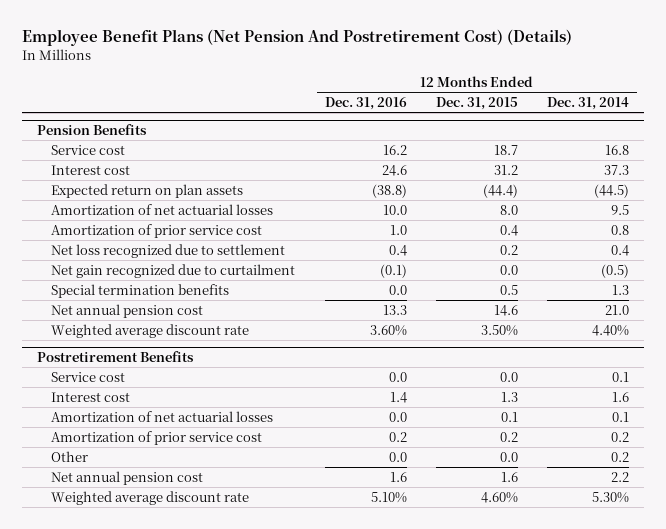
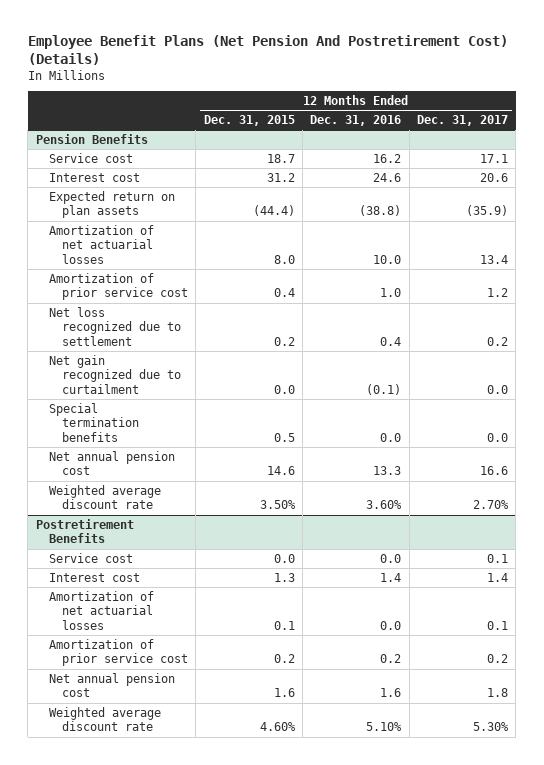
[547,97,630,111] Dec. 31, 2014 -> none
none -> [417,115,509,127] Dec. 31, 2017
[51,450,89,462] Other -> none

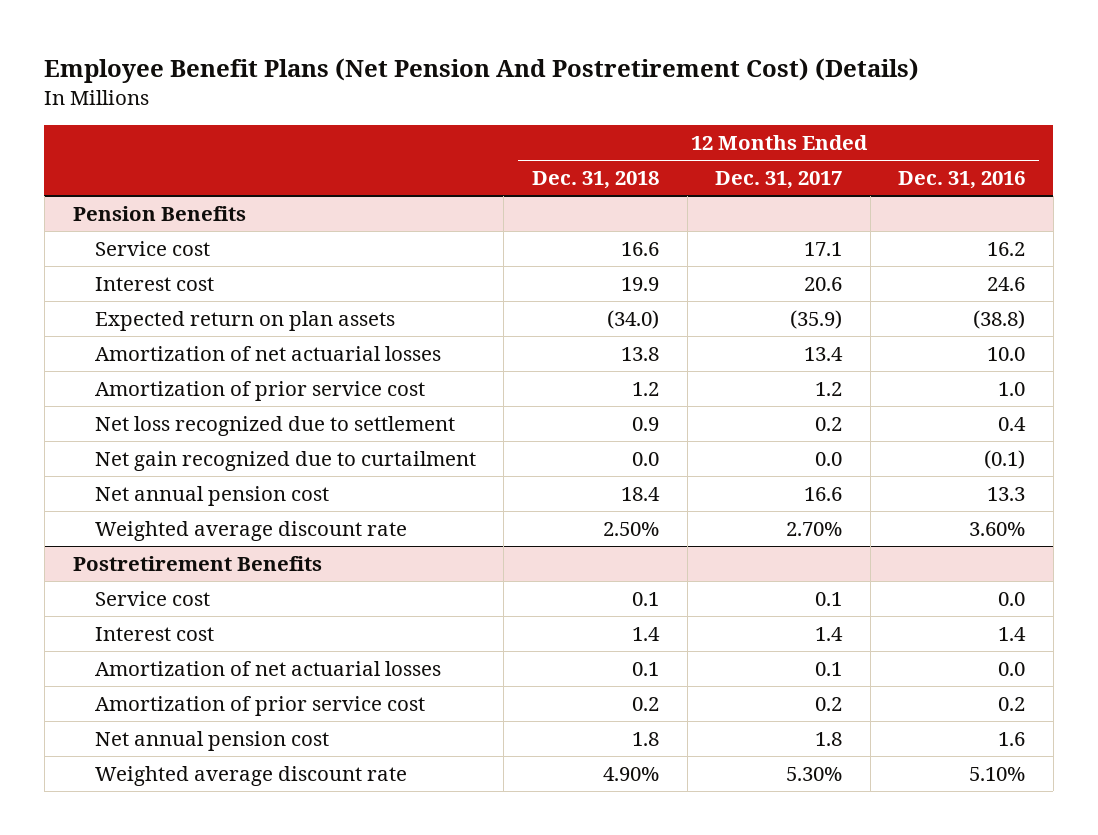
[203,115,295,127] Dec. 31, 2015 -> none
none -> [531,171,659,190] Dec. 31, 2018
[48,402,139,442] Special termination benefits -> none

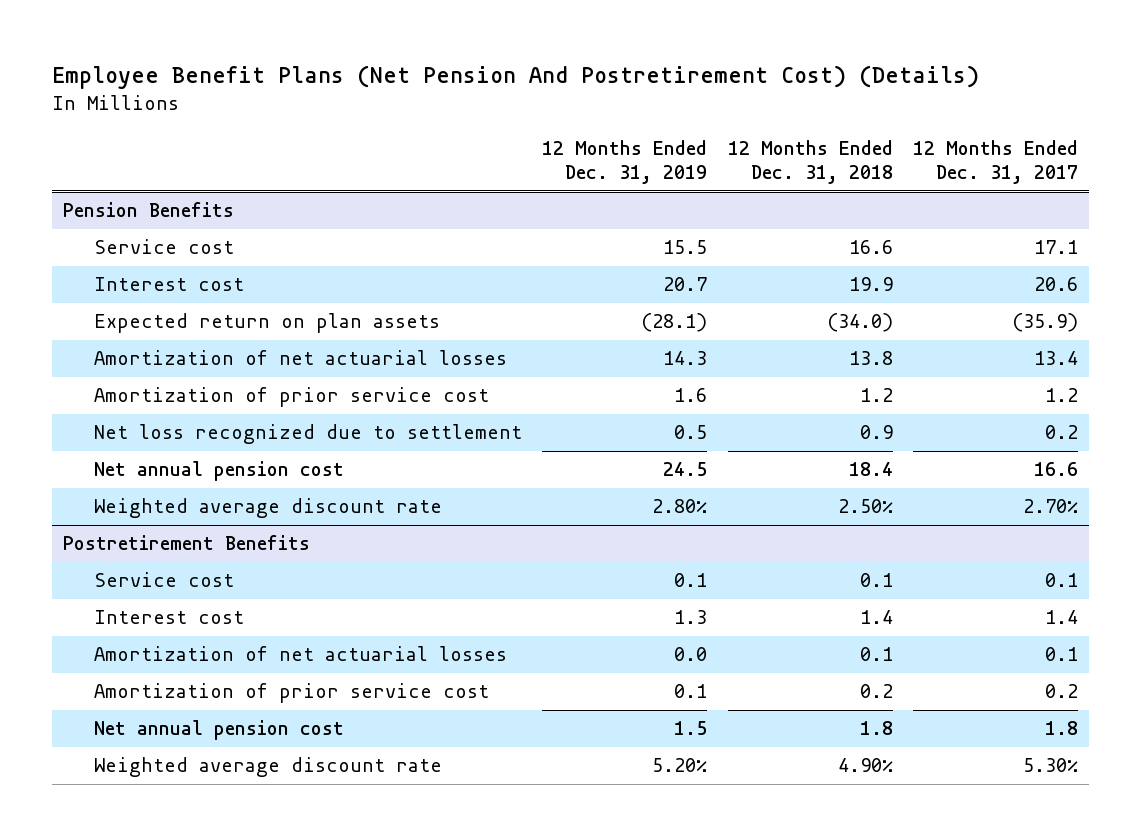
[898,171,1026,190] Dec. 31, 2016 -> none
none -> [542,139,708,185] 12 Months Ended Dec. 31, 2019
[94,450,476,471] Net gain recognized due to curtailment -> none

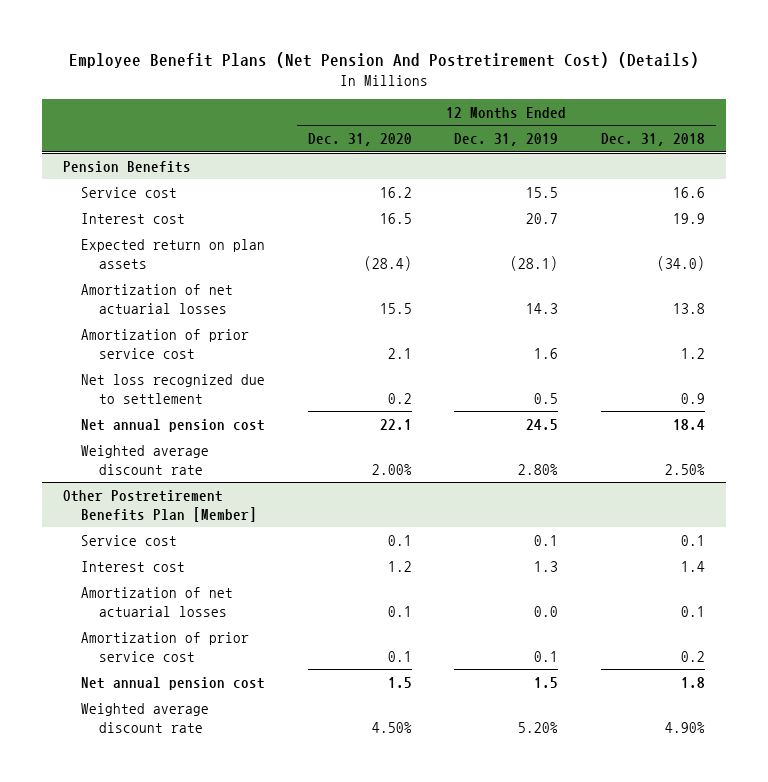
[913,139,1079,185] 12 Months Ended Dec. 31, 2017 -> none
none -> [307,133,412,147] Dec. 31, 2020
[62,535,310,551] Postretirement Benefits -> [63,489,258,522] Other Postretirement Benefits Plan [Member]

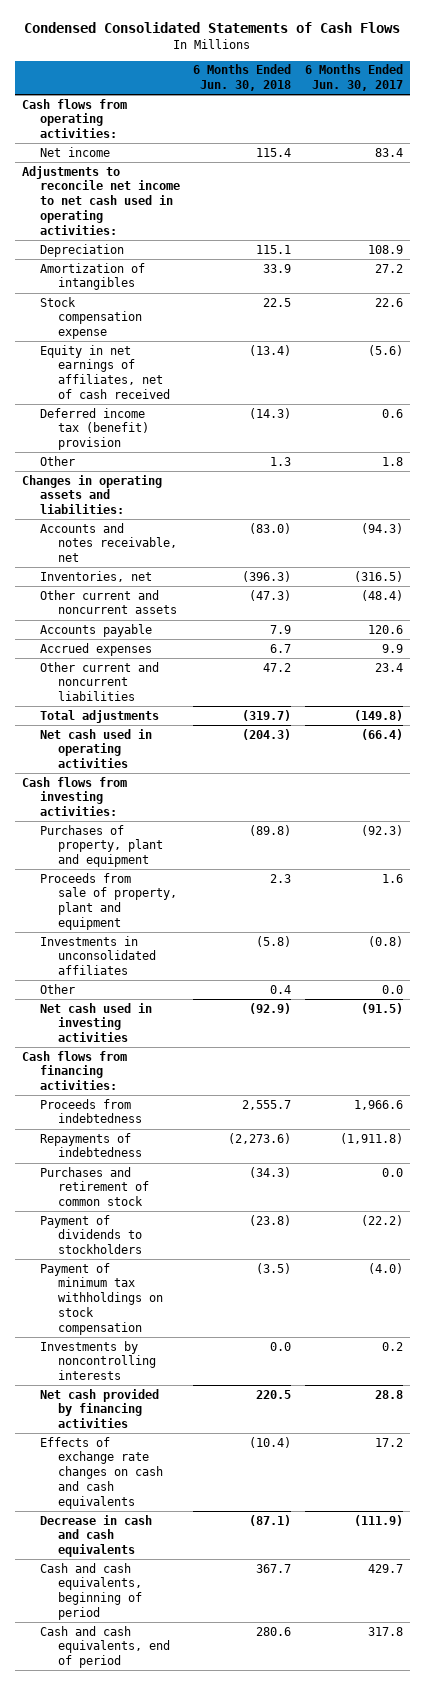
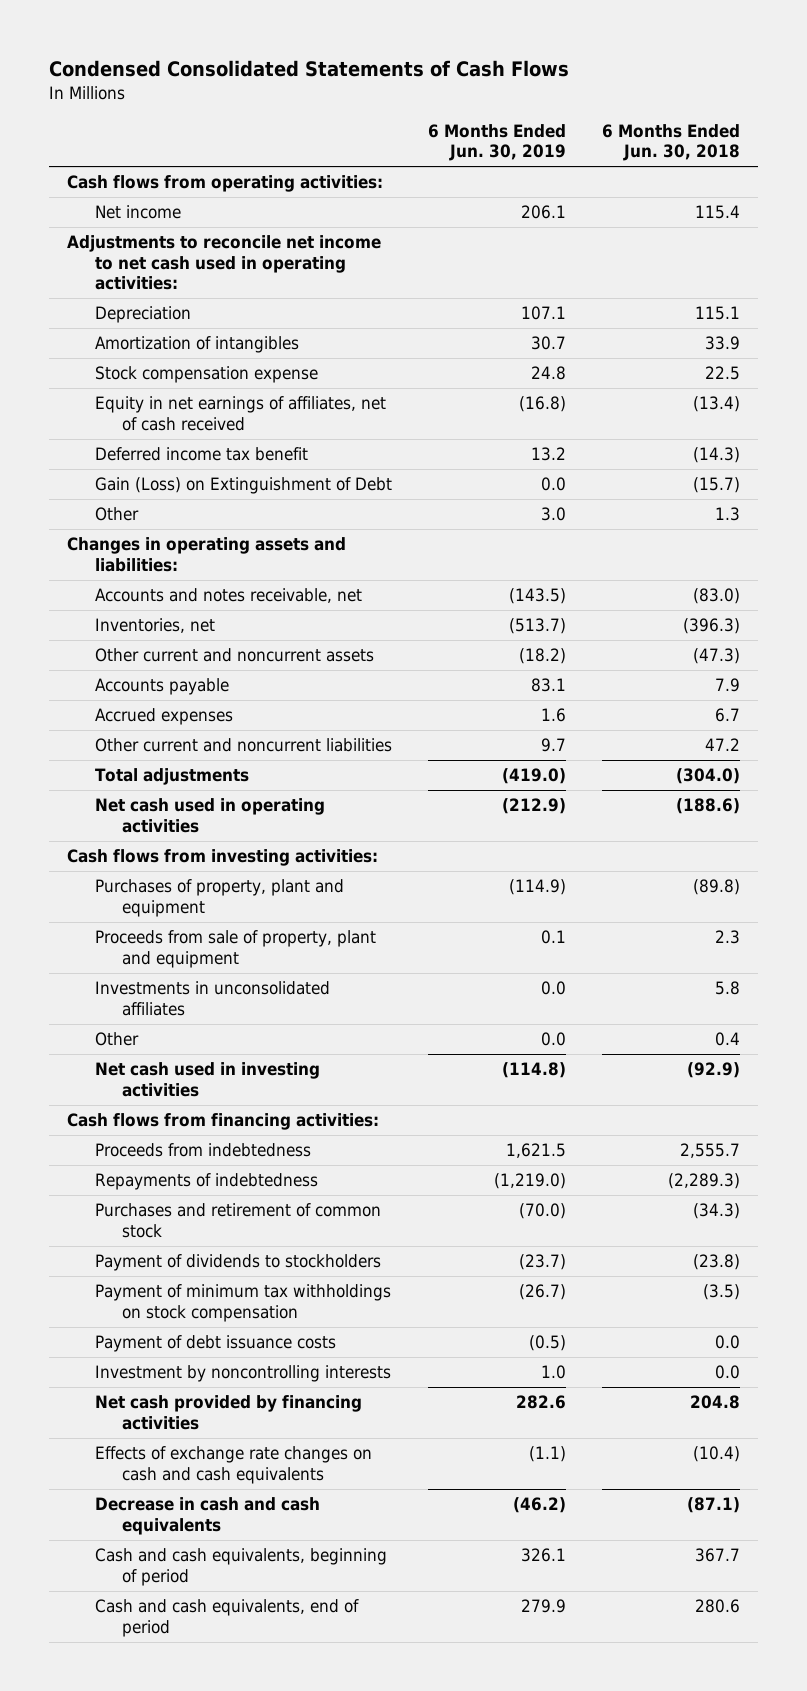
[304,64,403,92] 6 Months Ended Jun. 30, 2017 -> none
none -> [427,124,566,162] 6 Months Ended Jun. 30, 2019
[39,407,149,451] Deferred income tax (benefit) provision -> [94,447,308,462] Deferred income tax benefit
none -> [94,477,392,495] Gain (Loss) on Extinguishment of Debt
[242,709,292,721] (319.7) -> [675,768,740,785] (304.0)
[242,728,292,740] (204.3) -> [675,798,740,815] (188.6)
[256,935,292,947] (5.8) -> [714,981,740,996] 5.8
[228,1132,292,1144] (2,273.6) -> [667,1173,740,1190] (2,289.3)
none -> [94,1335,336,1353] Payment of debt issuance costs
[39,1340,156,1381] Investments by noncontrolling interests -> [94,1365,391,1383] Investment by noncontrolling interests
[256,1389,292,1399] 220.5 -> [689,1395,740,1410] 204.8

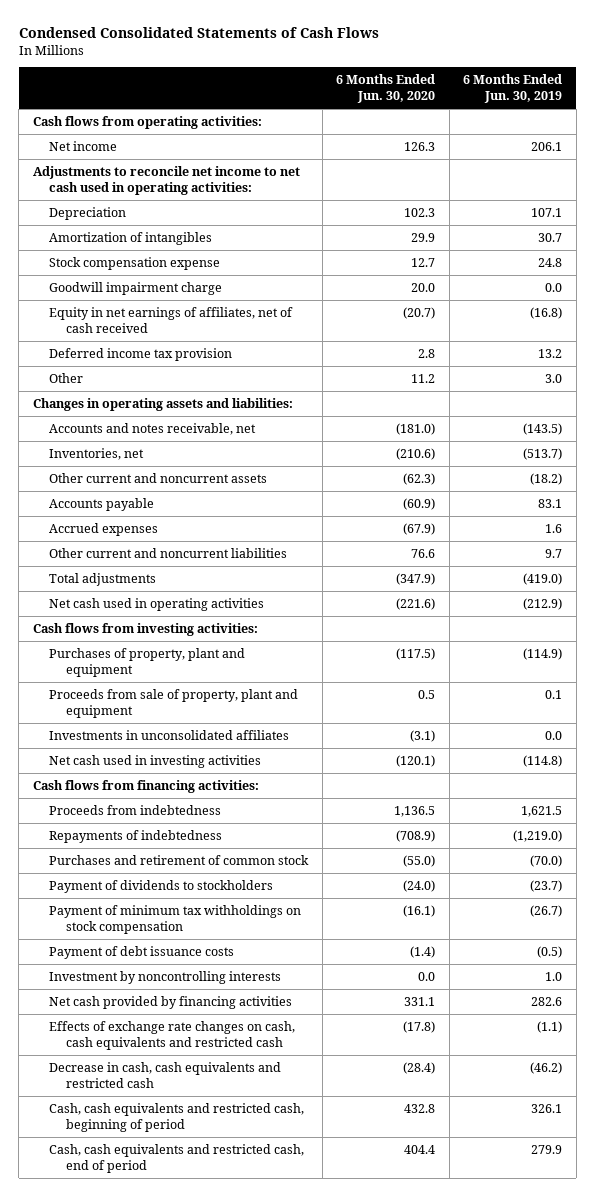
[601,124,740,162] 6 Months Ended Jun. 30, 2018 -> none
none -> [336,74,436,103] 6 Months Ended Jun. 30, 2020
none -> [49,282,223,296] Goodwill impairment charge
[94,477,392,495] Gain (Loss) on Extinguishment of Debt -> none
[94,447,308,462] Deferred income tax benefit -> [49,348,233,362] Deferred income tax provision
[94,1032,139,1047] Other -> none
[94,1446,372,1484] Effects of exchange rate changes on cash and cash equivalents -> [49,1021,296,1050] Effects of exchange rate changes on cash, cash equivalents and restricted cash
[94,1497,320,1535] Decrease in cash and cash equivalents -> [49,1062,282,1088] Decrease in cash, cash equivalents and restricted cash
[94,1548,387,1586] Cash and cash equivalents, beginning of period -> [49,1103,305,1132] Cash, cash equivalents and restricted cash, beginning of period
[94,1599,359,1637] Cash and cash equivalents, end of period -> [49,1144,305,1173] Cash, cash equivalents and restricted cash, end of period

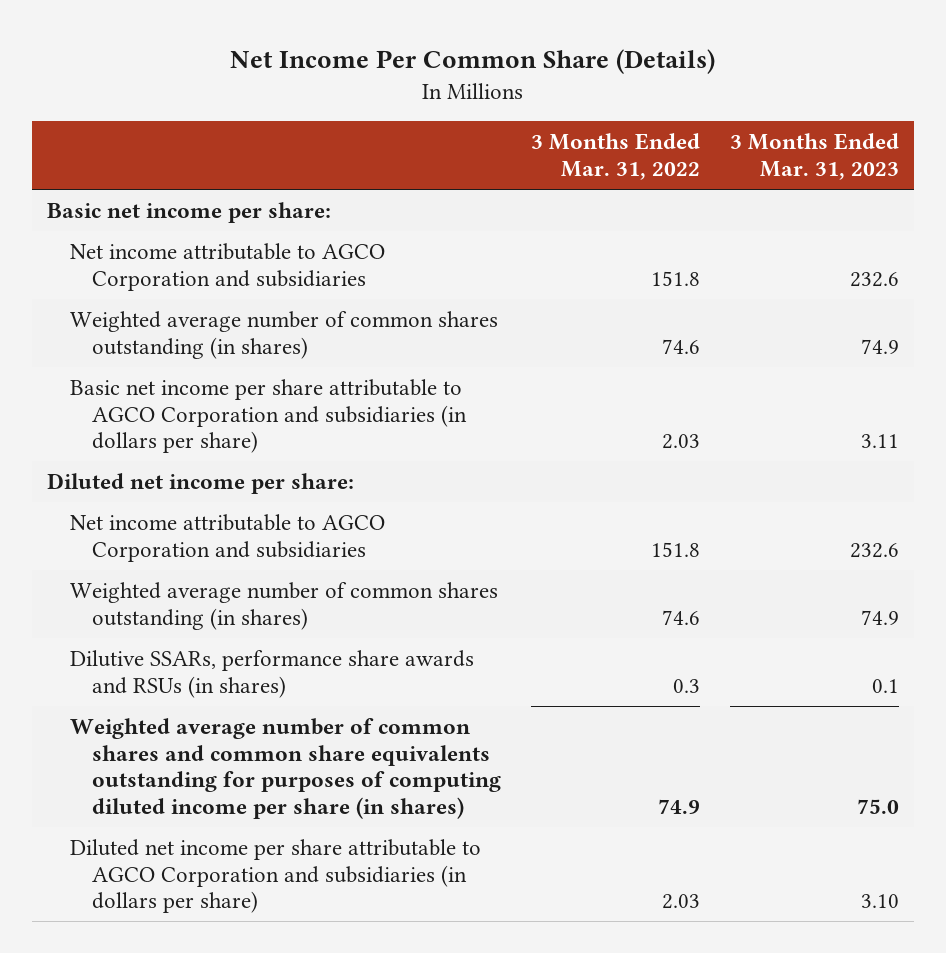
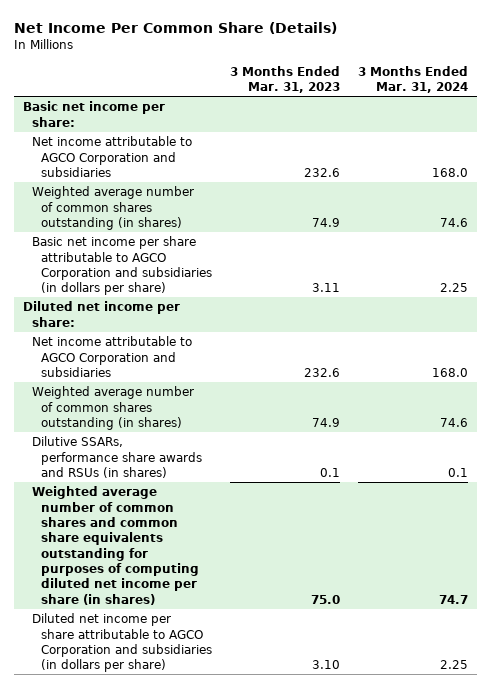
[530,133,700,180] 3 Months Ended Mar. 31, 2022 -> none
none -> [357,65,468,93] 3 Months Ended Mar. 31, 2024
[69,717,501,819] Weighted average number of common shares and common share equivalents outstanding for purposes of computing diluted income per share (in shares) -> [31,486,199,605] Weighted average number of common shares and common share equivalents outstanding for purposes of computing diluted net income per share (in shares)

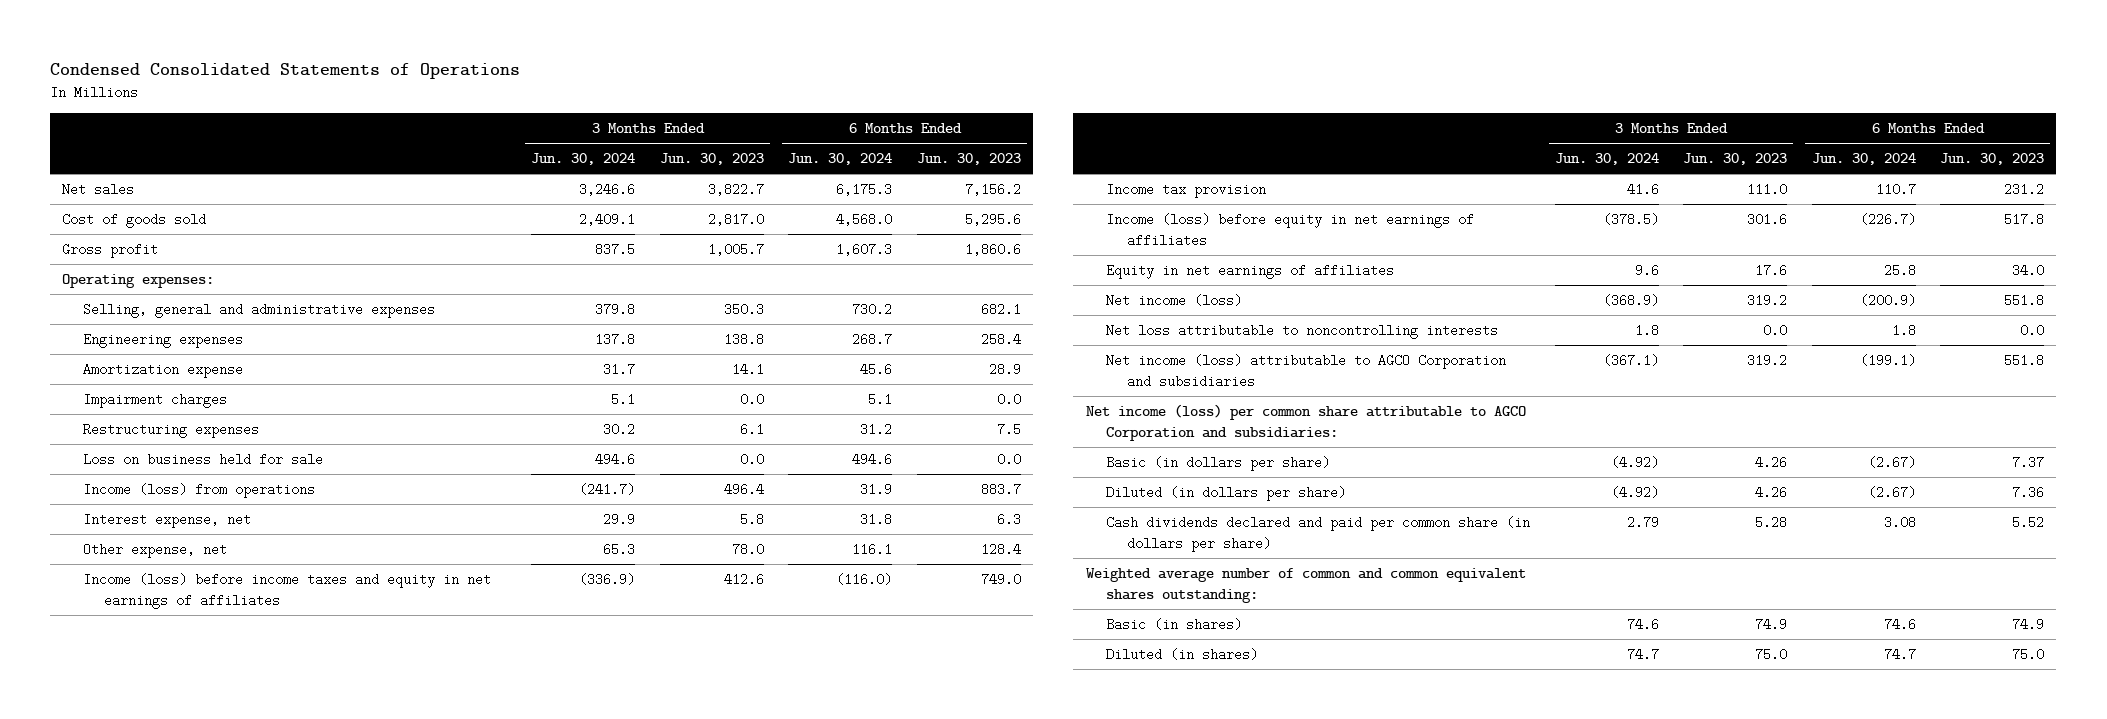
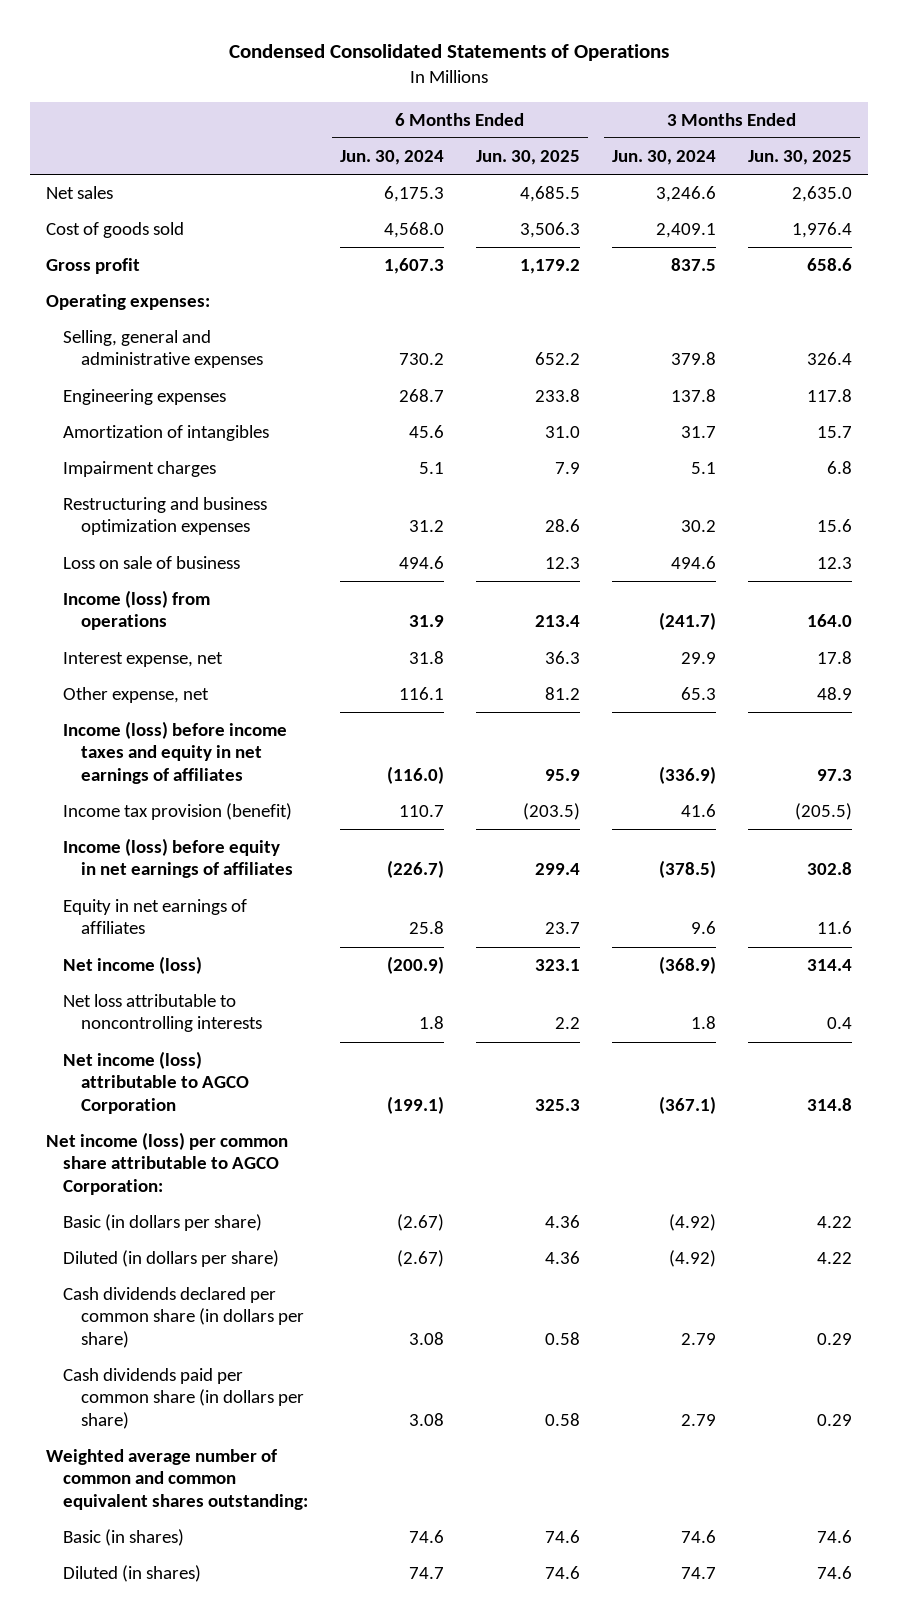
[659,153,764,166] Jun. 30, 2023 -> none
[916,153,1021,166] Jun. 30, 2023 -> none
none -> [476,150,581,166] Jun. 30, 2025
none -> [748,150,853,166] Jun. 30, 2025
[83,362,244,378] Amortization expense -> [63,425,270,442] Amortization of intangibles
[83,422,260,438] Restructuring expenses -> [63,497,268,536] Restructuring and business optimization expenses
[83,452,324,466] Loss on business held for sale -> [63,556,241,570] Loss on sale of business
[1106,182,1267,198] Income tax provision -> [63,803,293,821] Income tax provision (benefit)
[1106,353,1507,388] Net income (loss) attributable to AGCO Corporation and subsidiaries -> [63,1051,249,1114] Net income (loss) attributable to AGCO Corporation
[1085,403,1526,441] Net income (loss) per common share attributable to AGCO Corporation and subsidiaries: -> [45,1132,288,1195] Net income (loss) per common share attributable to AGCO Corporation:
none -> [63,1287,304,1348] Cash dividends declared per common share (in dollars per share)
[1106,515,1531,552] Cash dividends declared and paid per common share (in dollars per share) -> [63,1368,304,1429] Cash dividends paid per common share (in dollars per share)

